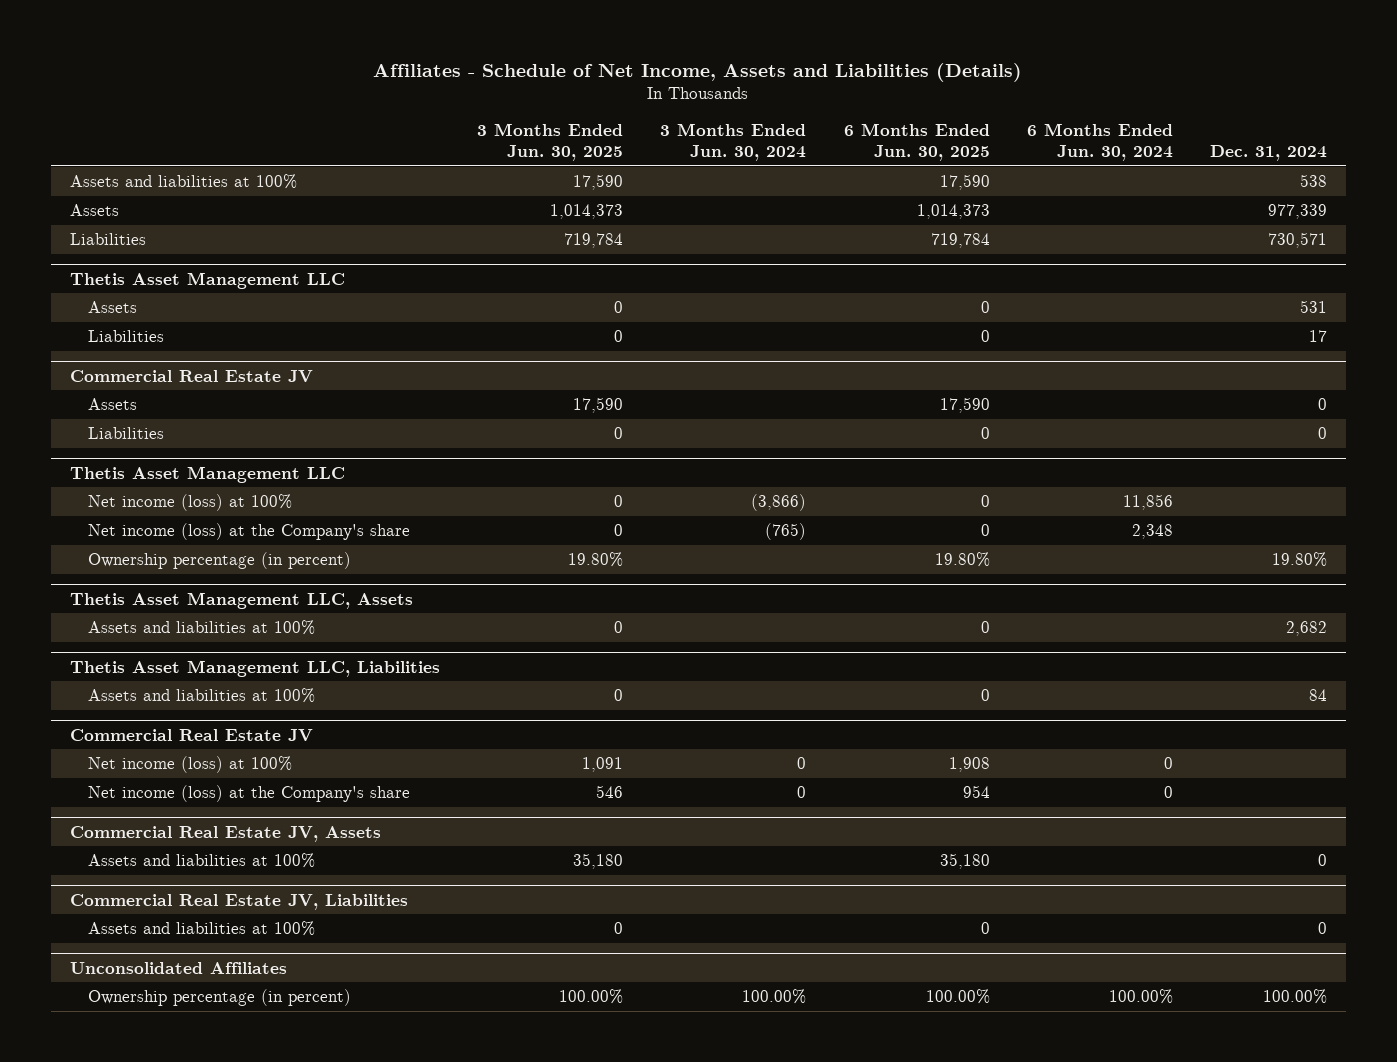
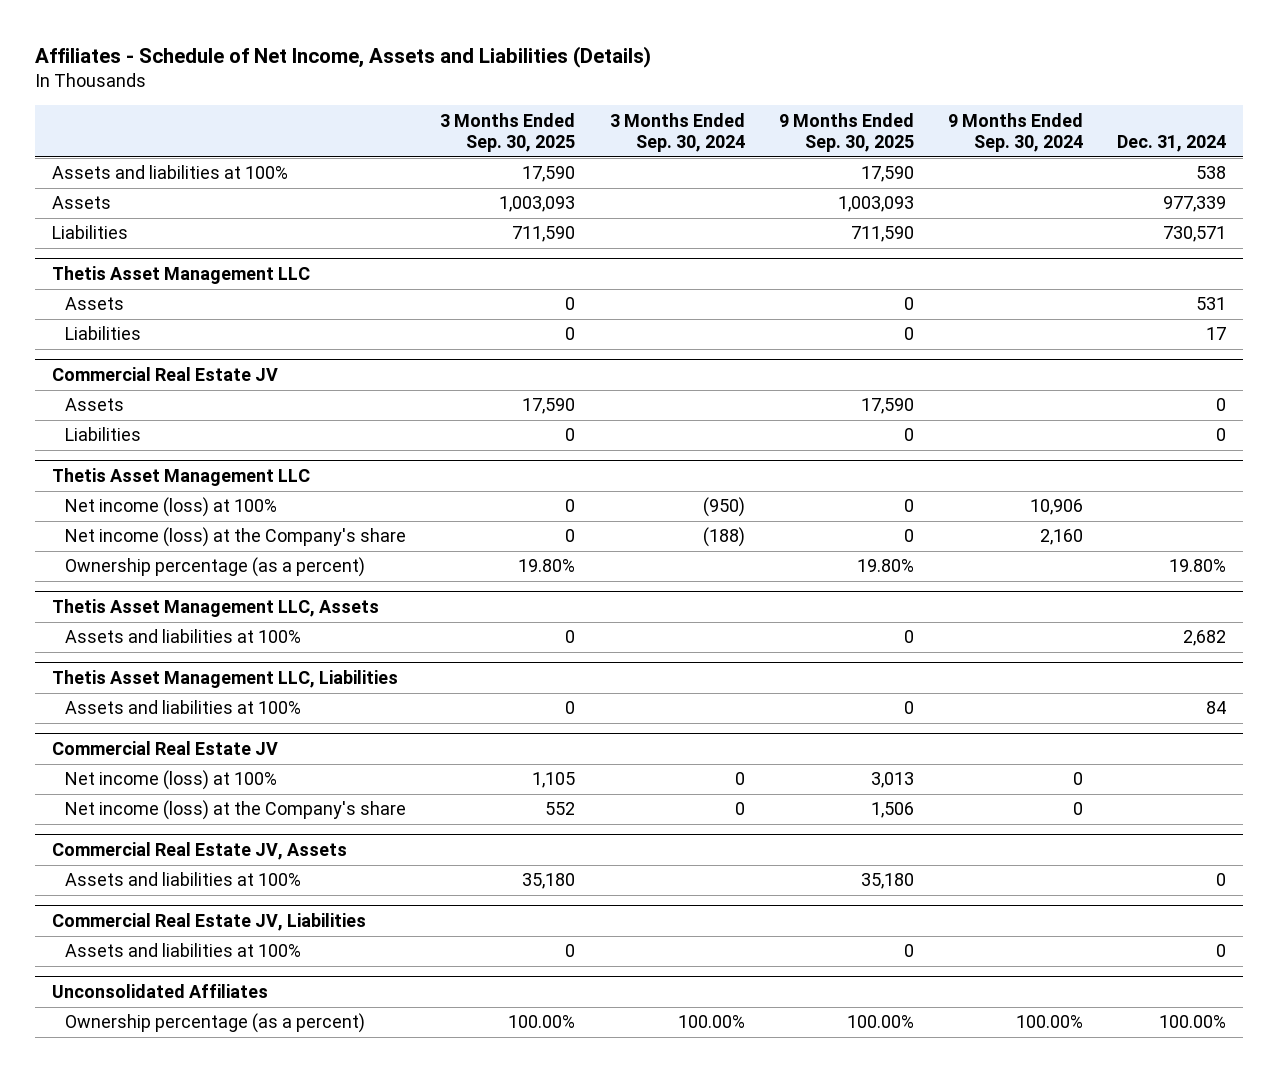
[477,123,624,162] 3 Months Ended Jun. 30, 2025 -> none
[660,123,807,162] 3 Months Ended Jun. 30, 2024 -> none
[843,123,990,162] 6 Months Ended Jun. 30, 2025 -> none
[1026,123,1173,162] 6 Months Ended Jun. 30, 2024 -> none
none -> [440,112,576,152] 3 Months Ended Sep. 30, 2025
none -> [609,112,745,152] 3 Months Ended Sep. 30, 2024
none -> [778,112,914,152] 9 Months Ended Sep. 30, 2025
none -> [948,112,1084,152] 9 Months Ended Sep. 30, 2024
[88,552,352,570] Ownership percentage (in percent) -> [65,557,366,578] Ownership percentage (as a percent)
[88,989,352,1007] Ownership percentage (in percent) -> [65,1013,366,1034] Ownership percentage (as a percent)

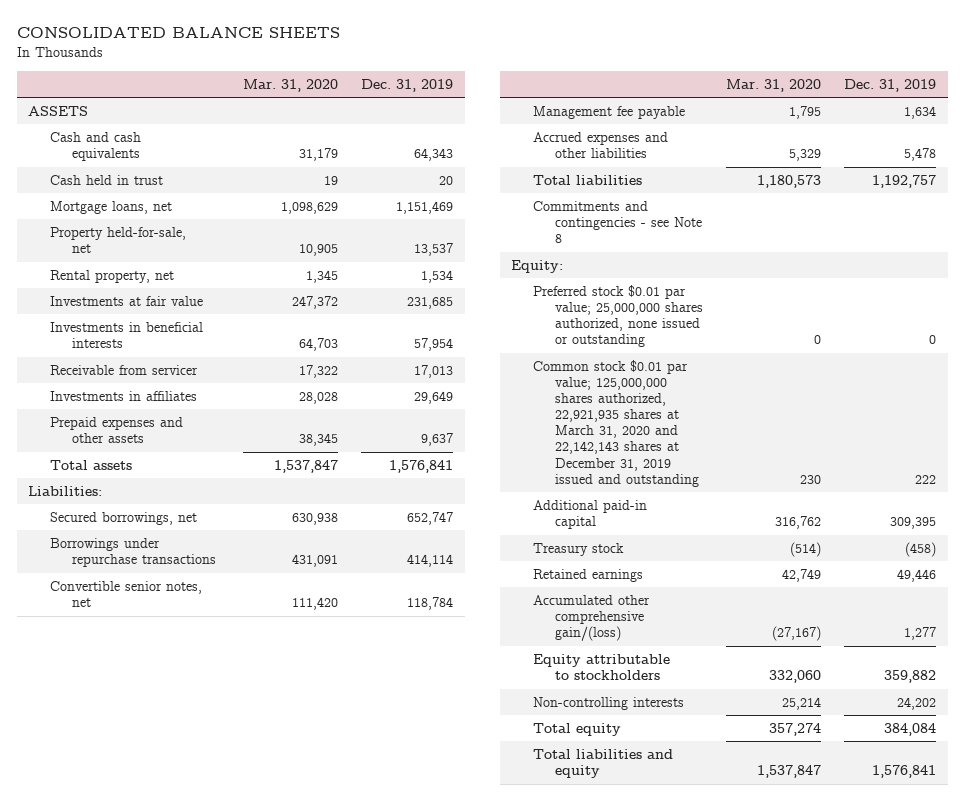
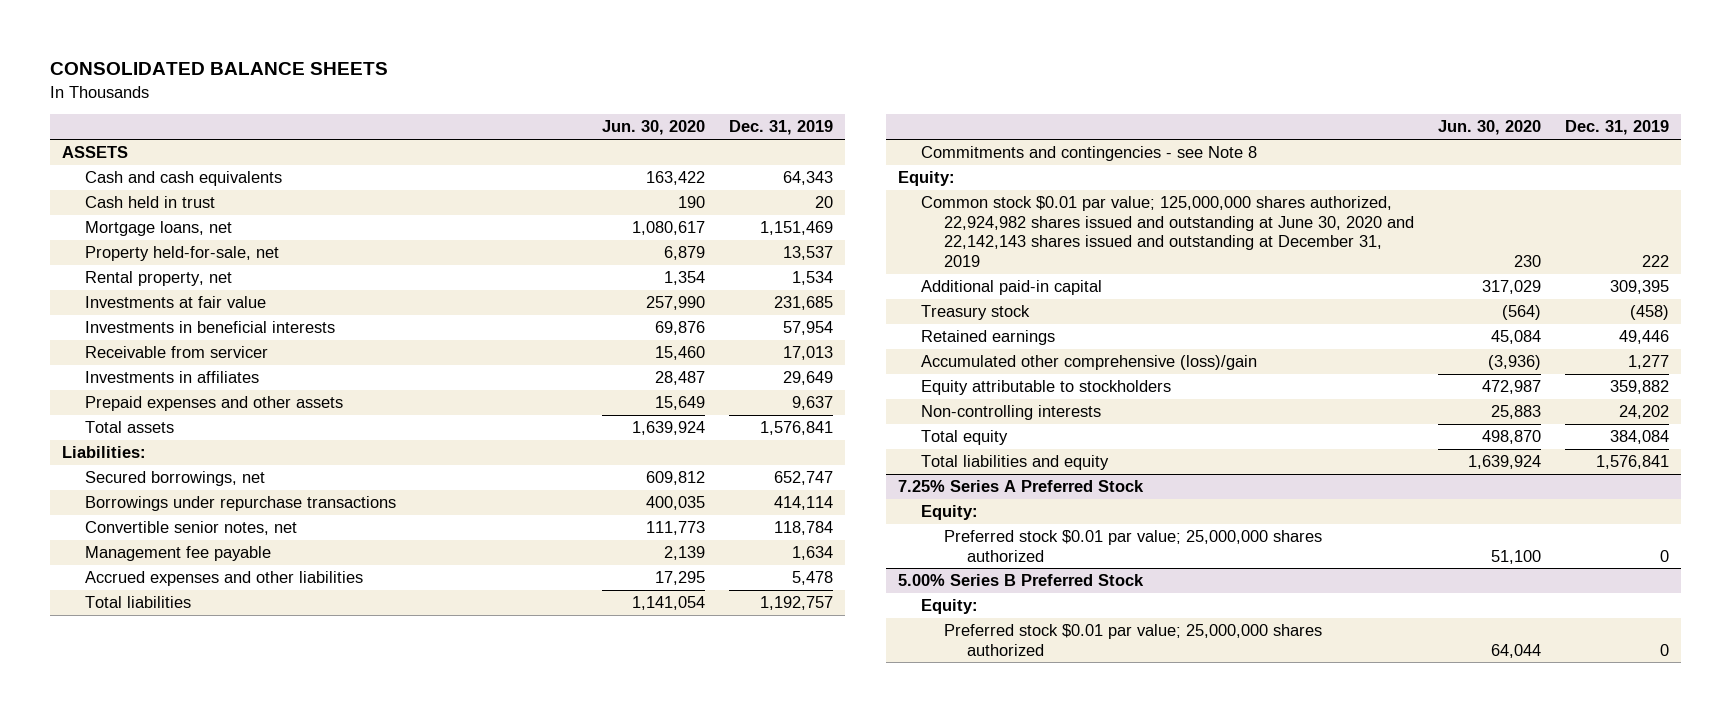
[242,78,338,92] Mar. 31, 2020 -> none
none -> [601,120,705,136] Jun. 30, 2020
[532,285,703,348] Preferred stock $0.01 par value; 25,000,000 shares authorized, none issued or outstanding -> none
[532,360,699,487] Common stock $0.01 par value; 125,000,000 shares authorized, 22,921,935 shares at March 31, 2020 and 22,142,143 shares at December 31, 2019 issued and outstanding -> [921,196,1415,267] Common stock $0.01 par value; 125,000,000 shares authorized, 22,924,982 shares issued and outstanding at June 30, 2020 and 22,142,143 shares issued and outstanding at December 31, 2019
[532,595,650,642] Accumulated other comprehensive gain/(loss) -> [921,355,1258,371] Accumulated other comprehensive (loss)/gain
none -> [897,480,1144,493] 7.25% Series A Preferred Stock
none -> [921,505,979,521] Equity:
none -> [944,530,1323,562] Preferred stock $0.01 par value; 25,000,000 shares authorized
none -> [897,574,1144,587] 5.00% Series B Preferred Stock
none -> [921,599,979,615] Equity:
none -> [944,624,1323,656] Preferred stock $0.01 par value; 25,000,000 shares authorized

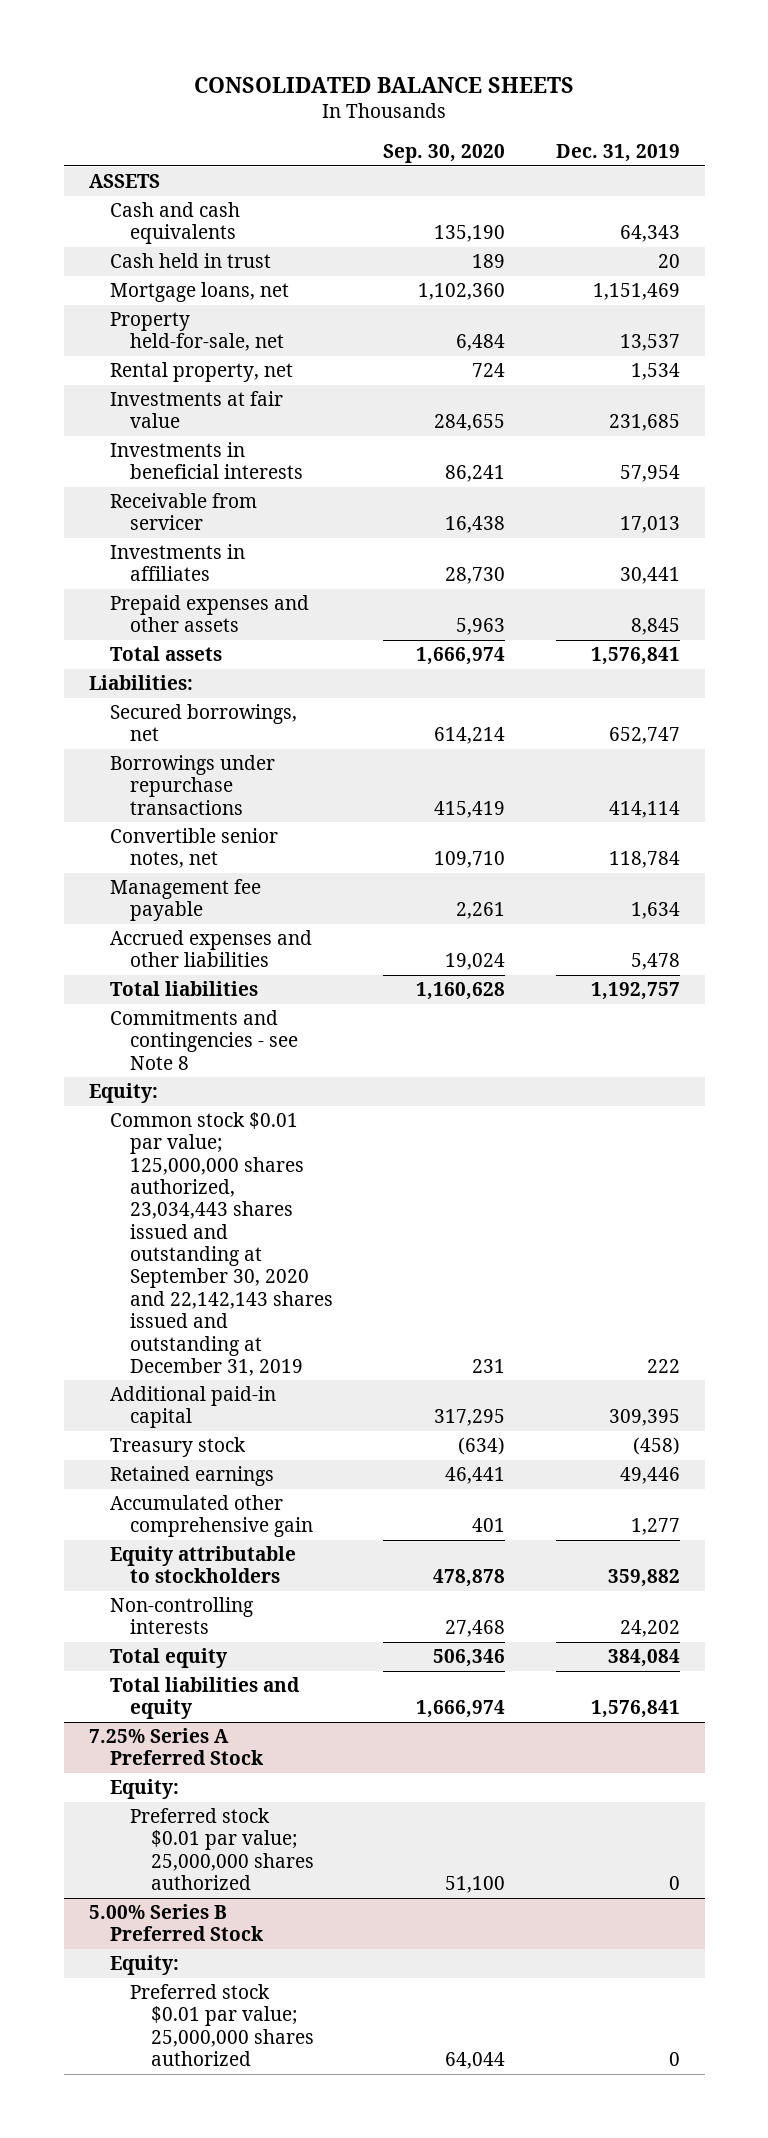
[601,120,705,136] Jun. 30, 2020 -> none
none -> [383,144,506,164] Sep. 30, 2020
[782,371,833,386] 29,649 -> [619,567,680,585] 30,441
[791,396,833,411] 9,637 -> [630,618,680,636] 8,845
[921,196,1415,267] Common stock $0.01 par value; 125,000,000 shares authorized, 22,924,982 shares issued and outstanding at June 30, 2020 and 22,142,143 shares issued and outstanding at December 31, 2019 -> [109,1112,334,1376] Common stock $0.01 par value; 125,000,000 shares authorized, 23,034,443 shares issued and outstanding at September 30, 2020 and 22,142,143 shares issued and outstanding at December 31, 2019
[921,355,1258,371] Accumulated other comprehensive (loss)/gain -> [109,1495,314,1538] Accumulated other comprehensive gain

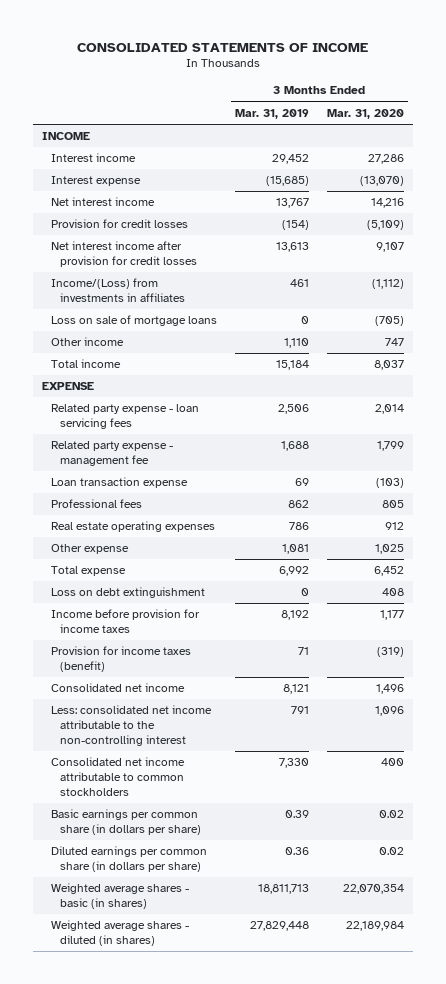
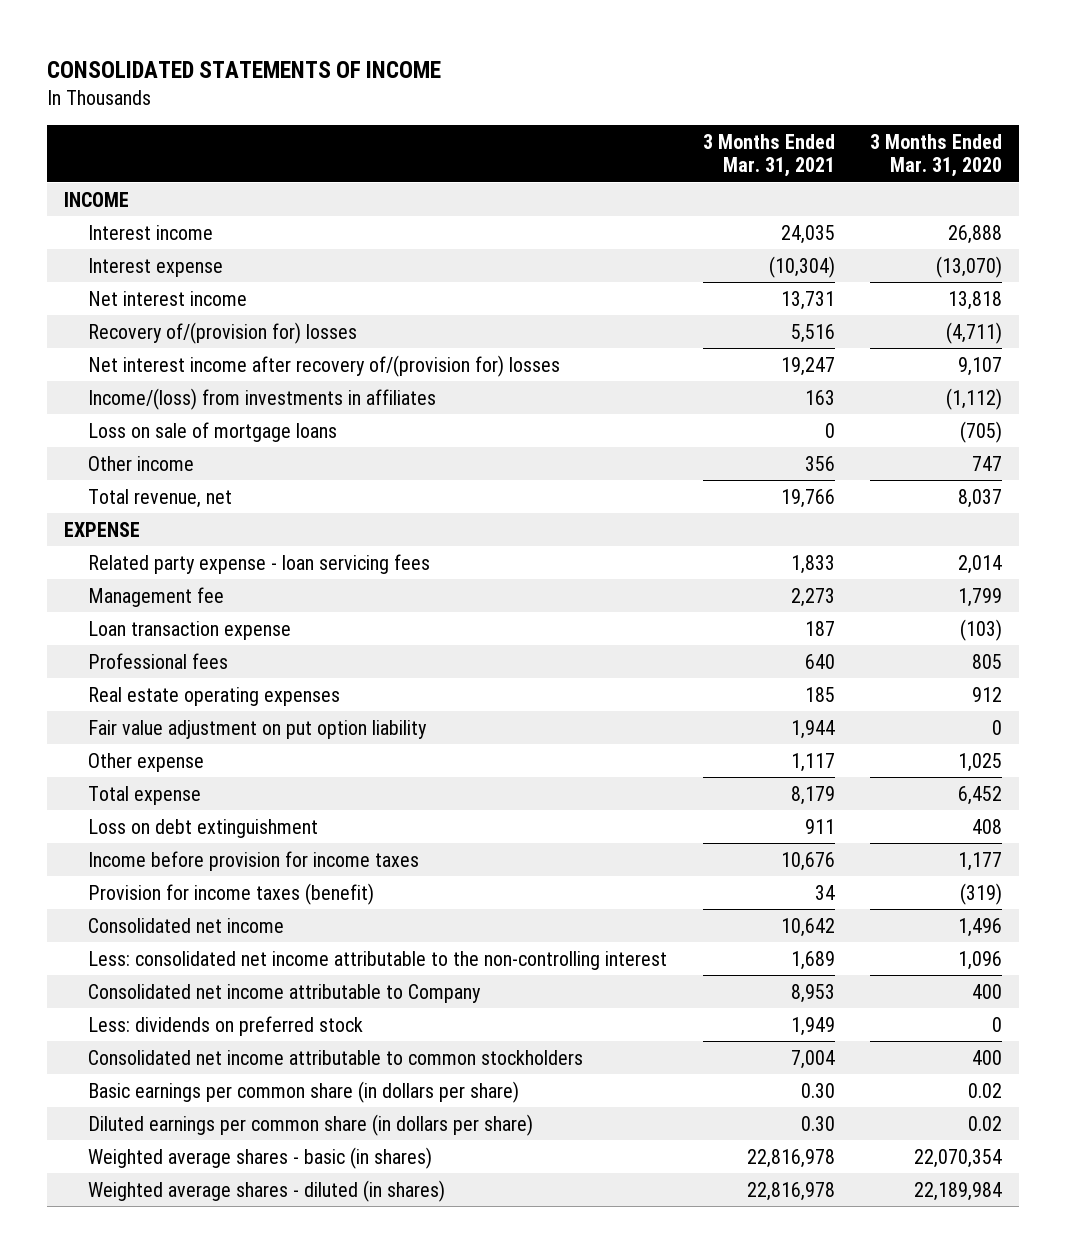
[234,108,309,119] Mar. 31, 2019 -> none
none -> [702,133,835,178] 3 Months Ended Mar. 31, 2021
[367,154,404,165] 27,286 -> [947,224,1002,244] 26,888
[370,198,404,209] 14,216 -> [947,290,1002,310] 13,818
[51,219,189,229] Provision for credit losses -> [88,321,358,344] Recovery of/(provision for) losses
[366,220,404,231] (5,109) -> [945,321,1002,344] (4,711)
[51,241,198,268] Net interest income after provision for credit losses -> [88,354,561,377] Net interest income after recovery of/(provision for) losses
[51,278,186,303] Income/(Loss) from investments in affiliates -> [88,387,437,410] Income/(loss) from investments in affiliates
[51,359,122,369] Total income -> [88,488,233,508] Total revenue, net
[51,441,174,467] Related party expense - management fee -> [88,586,225,607] Management fee
none -> [88,719,428,739] Fair value adjustment on put option liability
none -> [88,983,482,1003] Consolidated net income attributable to Company
none -> [88,1015,364,1036] Less: dividends on preferred stock

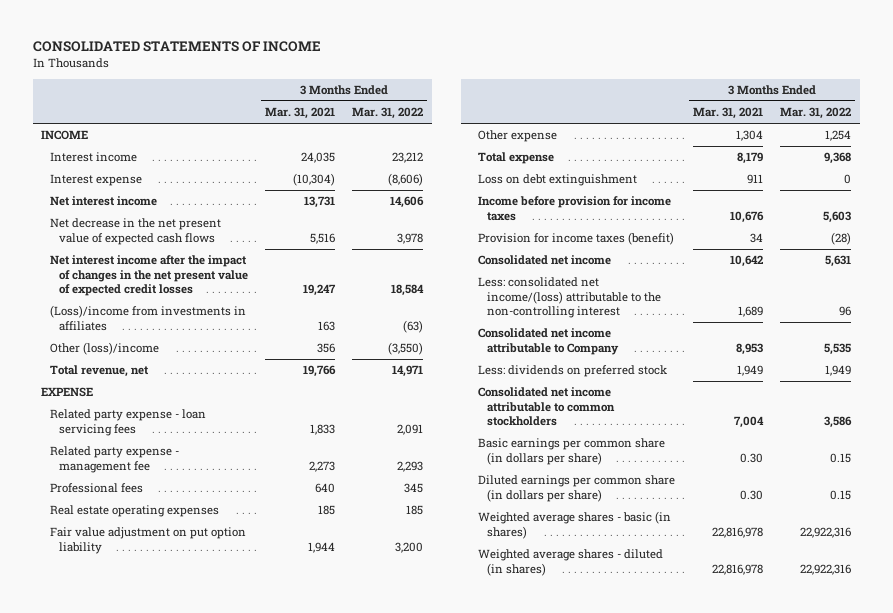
[869,133,1002,178] 3 Months Ended Mar. 31, 2020 -> none
none -> [352,107,424,120] Mar. 31, 2022
[88,421,338,442] Loss on sale of mortgage loans -> none
[88,321,358,344] Recovery of/(provision for) losses -> [50,218,222,245] Net decrease in the net present value of expected cash flows
[88,354,561,377] Net interest income after recovery of/(provision for) losses -> [50,255,249,297] Net interest income after the impact of changes in the net present value of expected credit losses
[88,387,437,410] Income/(loss) from investments in affiliates -> [50,305,247,331] (Loss)/income from investments in affiliates
[88,455,195,471] Other income -> [50,342,160,356] Other (loss)/income
[88,620,292,640] Loan transaction expense -> none
[88,586,225,607] Management fee -> [50,446,180,473] Related party expense - management fee
[790,752,835,772] 1,117 -> [736,130,764,142] 1,304
[88,950,668,970] Less: consolidated net income attributable to the non-controlling interest -> [478,277,662,319] Less: consolidated net income/(loss) attributable to the non-controlling interest

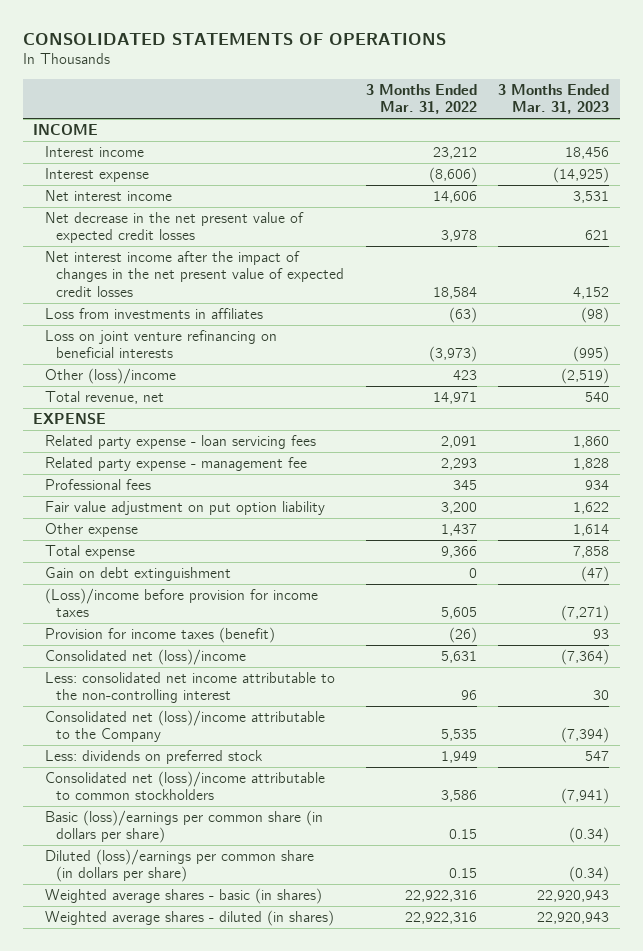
[32,41,321,53] CONSOLIDATED STATEMENTS OF INCOME -> [22,32,446,45] CONSOLIDATED STATEMENTS OF OPERATIONS
[265,107,336,120] Mar. 31, 2021 -> none
none -> [498,83,610,115] 3 Months Ended Mar. 31, 2023
[50,218,222,245] Net decrease in the net present value of expected cash flows -> [44,211,304,244] Net decrease in the net present value of expected credit losses
[50,305,247,331] (Loss)/income from investments in affiliates -> [44,307,263,319] Loss from investments in affiliates
none -> [44,329,277,359] Loss on joint venture refinancing on beneficial interests
[388,342,424,356] (3,550) -> [452,369,477,380] 423
[50,505,220,518] Real estate operating expenses -> none
[825,130,852,142] 1,254 -> [440,523,477,536] 1,437
[824,152,852,165] 9,368 -> [440,545,477,558] 9,366
[478,174,638,187] Loss on debt extinguishment -> [44,566,231,581] Gain on debt extinguishment
[478,196,672,221] Income before provision for income taxes -> [44,587,318,618] (Loss)/income before provision for income taxes
[823,210,852,223] 5,603 -> [440,607,477,620] 5,605
[831,232,852,246] (28) -> [448,626,477,643] (26)
[478,255,612,266] Consolidated net income -> [44,648,246,665] Consolidated net (loss)/income
[478,277,662,319] Less: consolidated net income/(loss) attributable to the non-controlling interest -> [44,671,335,704] Less: consolidated net income attributable to the non-controlling interest
[478,328,620,355] Consolidated net income attributable to Company -> [44,709,325,743] Consolidated net (loss)/income attributable to the Company
[478,387,616,427] Consolidated net income attributable to common stockholders -> [44,770,325,801] Consolidated net (loss)/income attributable to common stockholders
[478,438,666,465] Basic earnings per common share (in dollars per share) -> [44,809,323,844] Basic (loss)/earnings per common share (in dollars per share)
[478,475,676,502] Diluted earnings per common share (in dollars per share) -> [44,848,314,883] Diluted (loss)/earnings per common share (in dollars per share)

